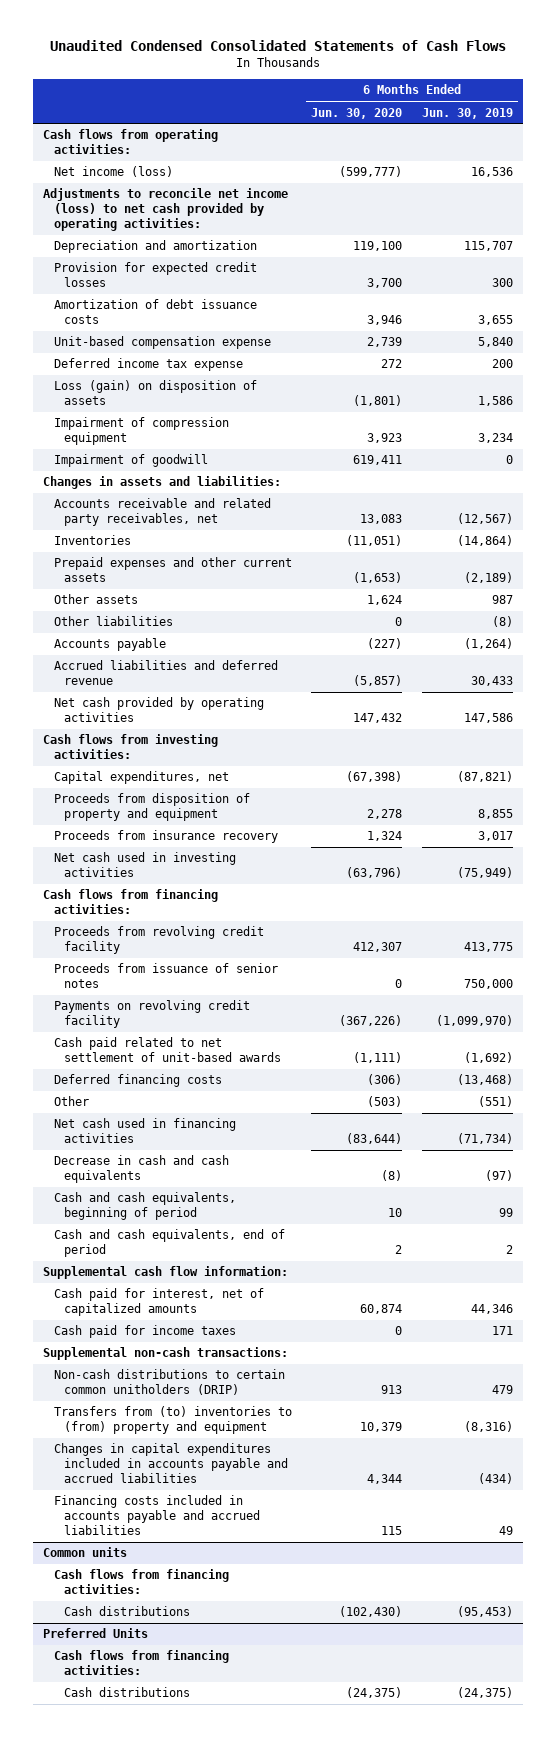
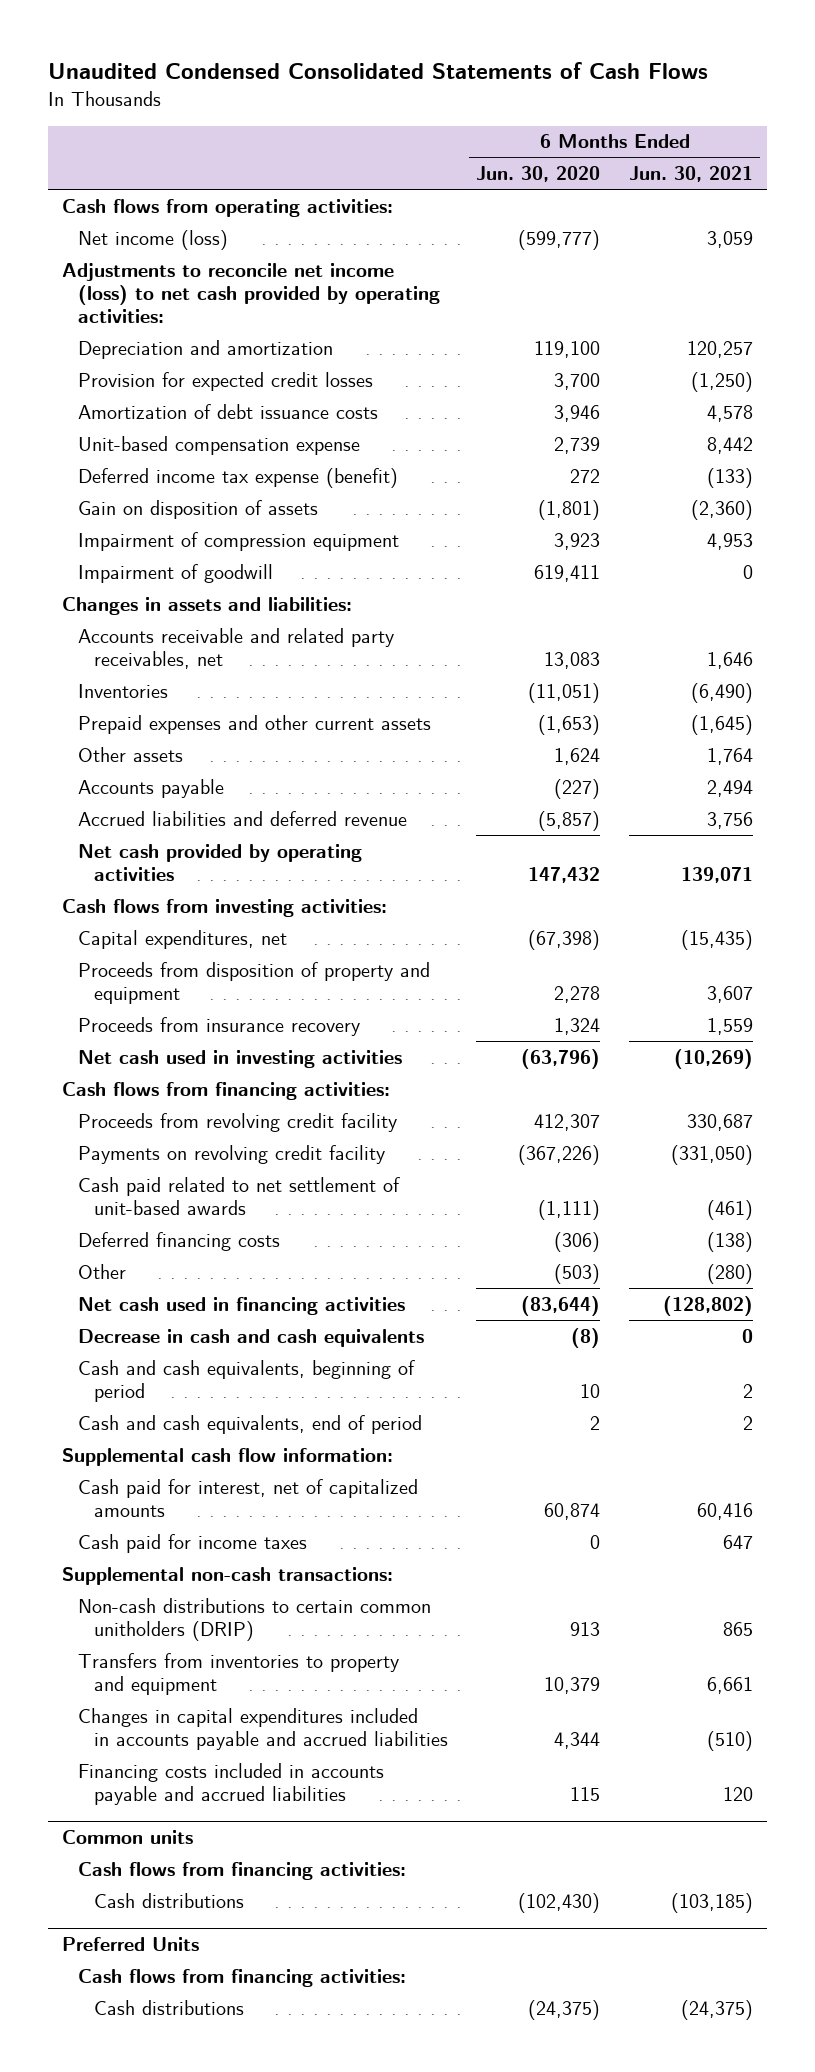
[422,107,514,119] Jun. 30, 2019 -> none
none -> [629,166,754,183] Jun. 30, 2021
[53,358,243,372] Deferred income tax expense -> [77,467,398,488] Deferred income tax expense (benefit)
[53,380,257,406] Loss (gain) on disposition of assets -> [77,499,318,519] Gain on disposition of assets
[53,616,173,627] Other liabilities -> none
[53,963,278,989] Proceeds from issuance of senior notes -> none
[53,1406,292,1435] Transfers from (to) inventories to (from) property and equipment -> [77,1652,399,1695] Transfers from inventories to property and equipment

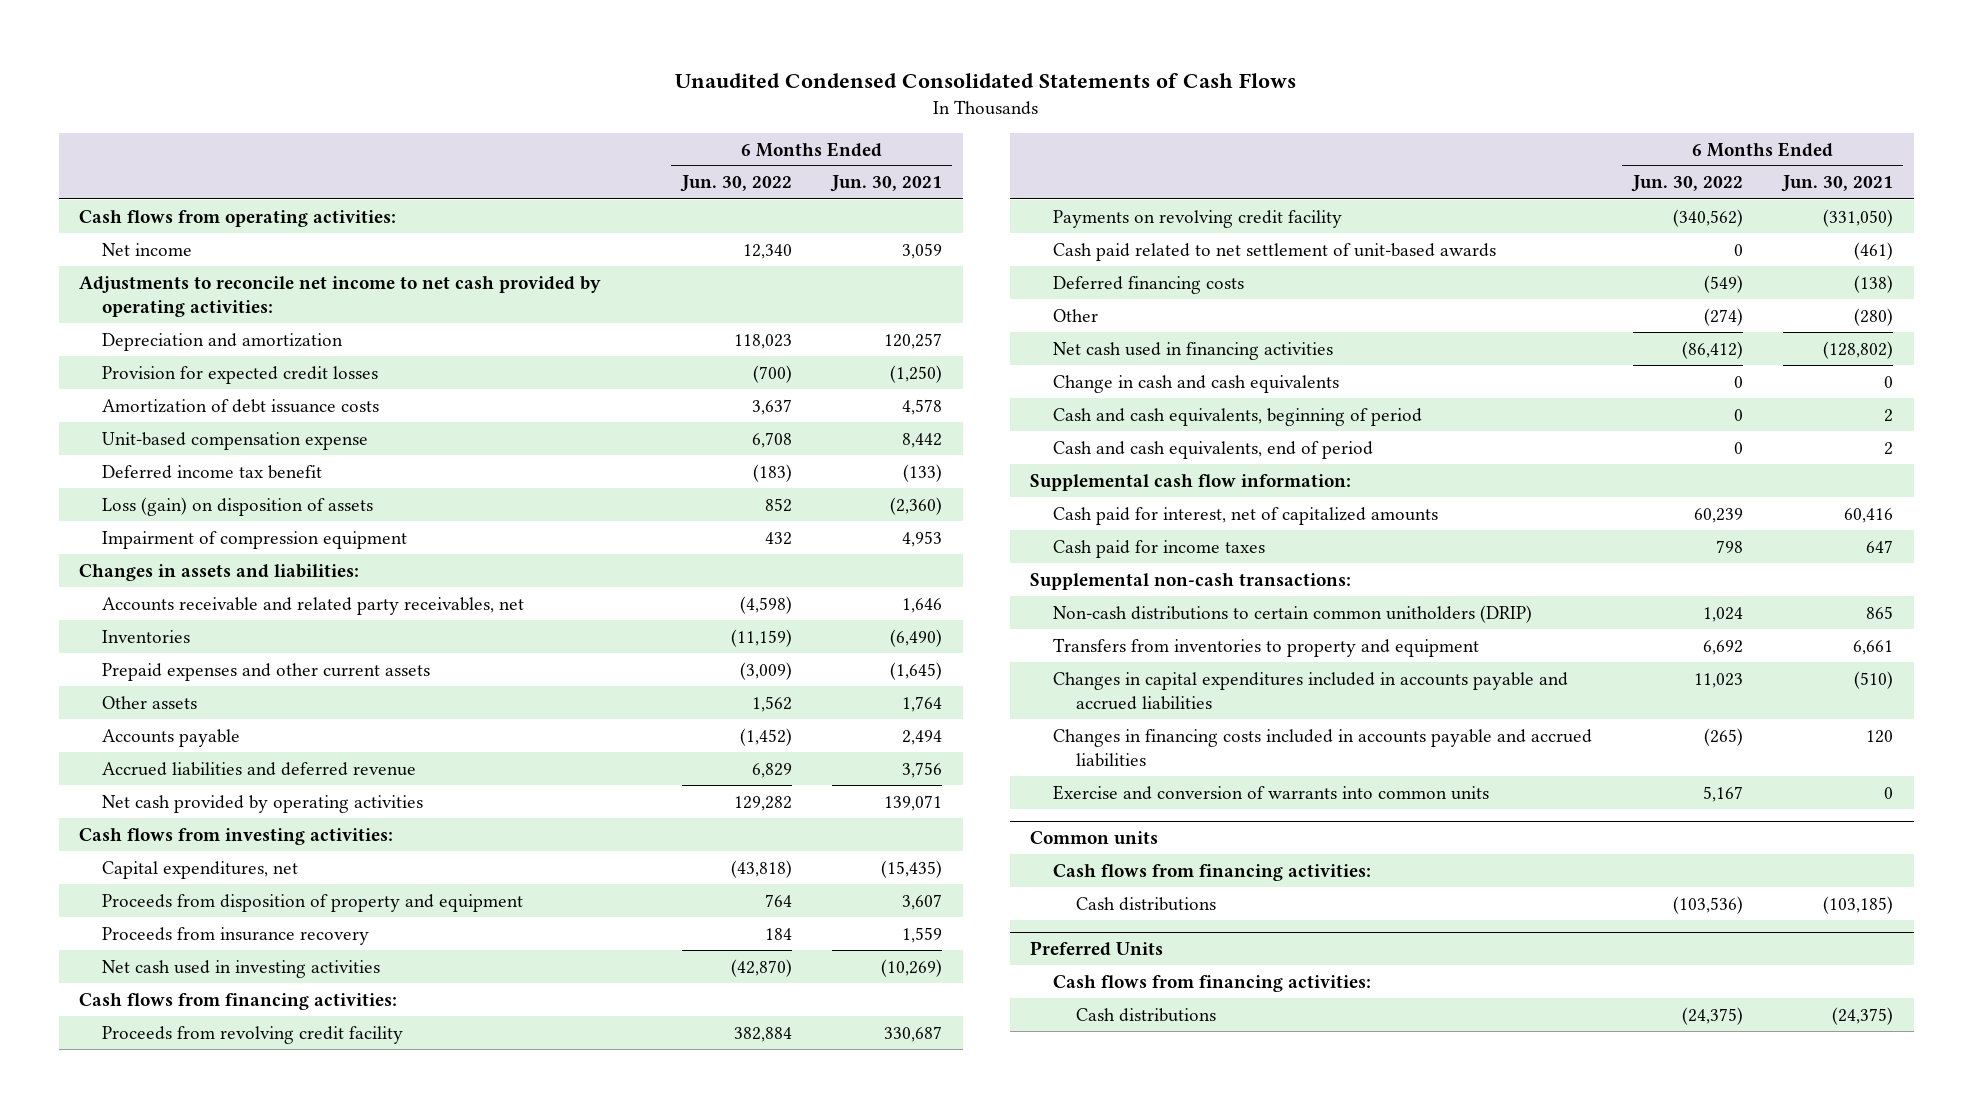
[476,166,601,183] Jun. 30, 2020 -> none
none -> [679,175,792,193] Jun. 30, 2022
[77,229,228,250] Net income (loss) -> [101,242,192,256] Net income
[62,262,440,323] Adjustments to reconcile net income (loss) to net cash provided by operating activities: -> [79,275,602,317] Adjustments to reconcile net income to net cash provided by operating activities:
[77,467,398,488] Deferred income tax expense (benefit) -> [101,464,322,479] Deferred income tax benefit
[77,499,318,519] Gain on disposition of assets -> [101,496,373,516] Loss (gain) on disposition of assets
[77,563,273,583] Impairment of goodwill -> none
[77,1328,424,1347] Decrease in cash and cash equivalents -> [1052,374,1339,393] Change in cash and cash equivalents
[77,1762,384,1805] Financing costs included in accounts payable and accrued liabilities -> [1052,728,1592,767] Changes in financing costs included in accounts payable and accrued liabilities
none -> [1052,784,1489,800] Exercise and conversion of warrants into common units

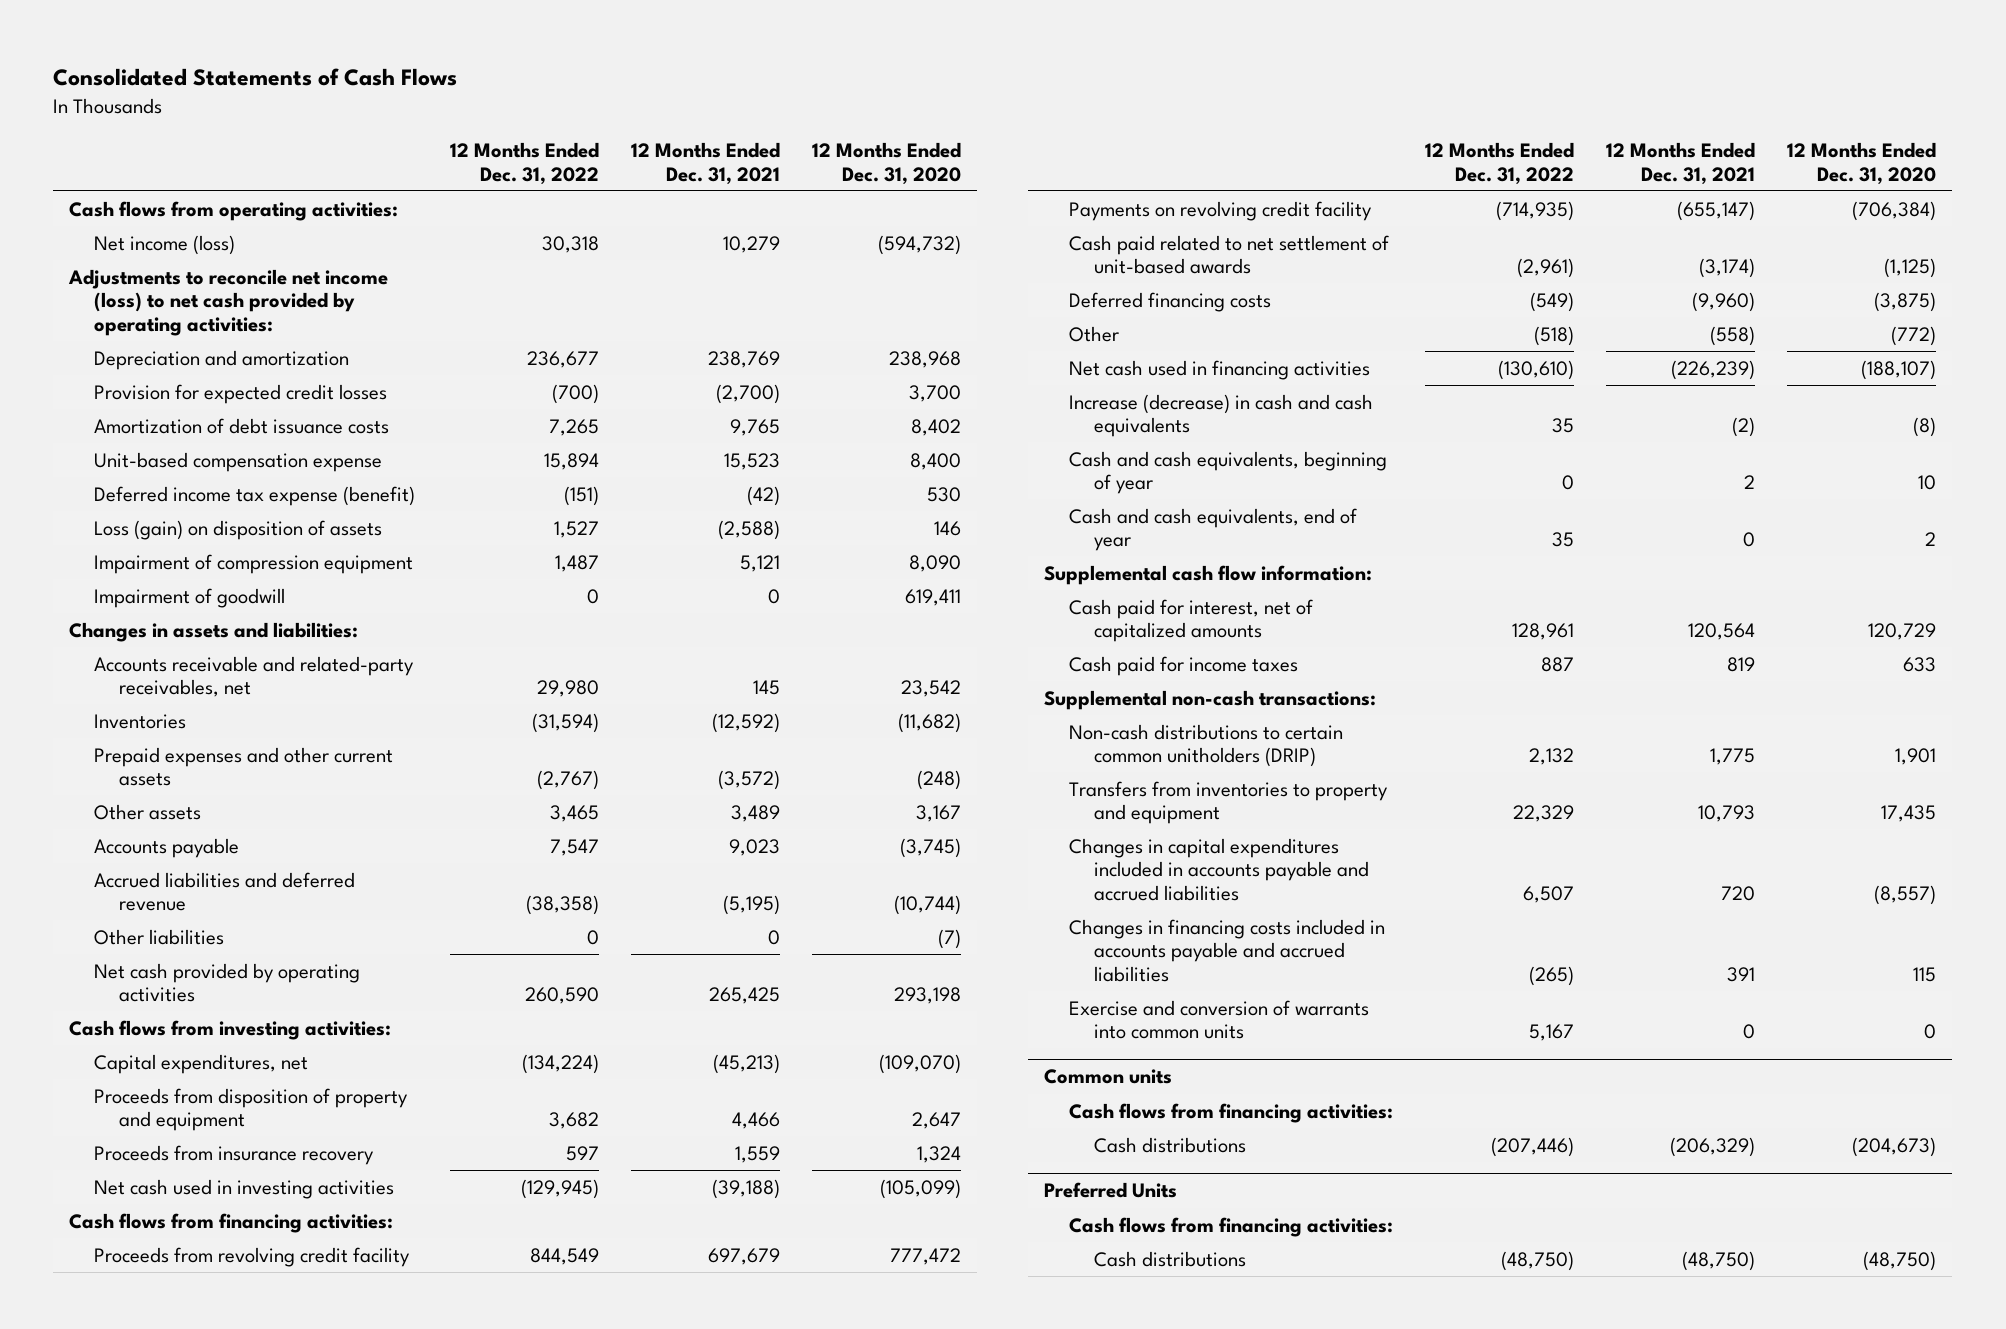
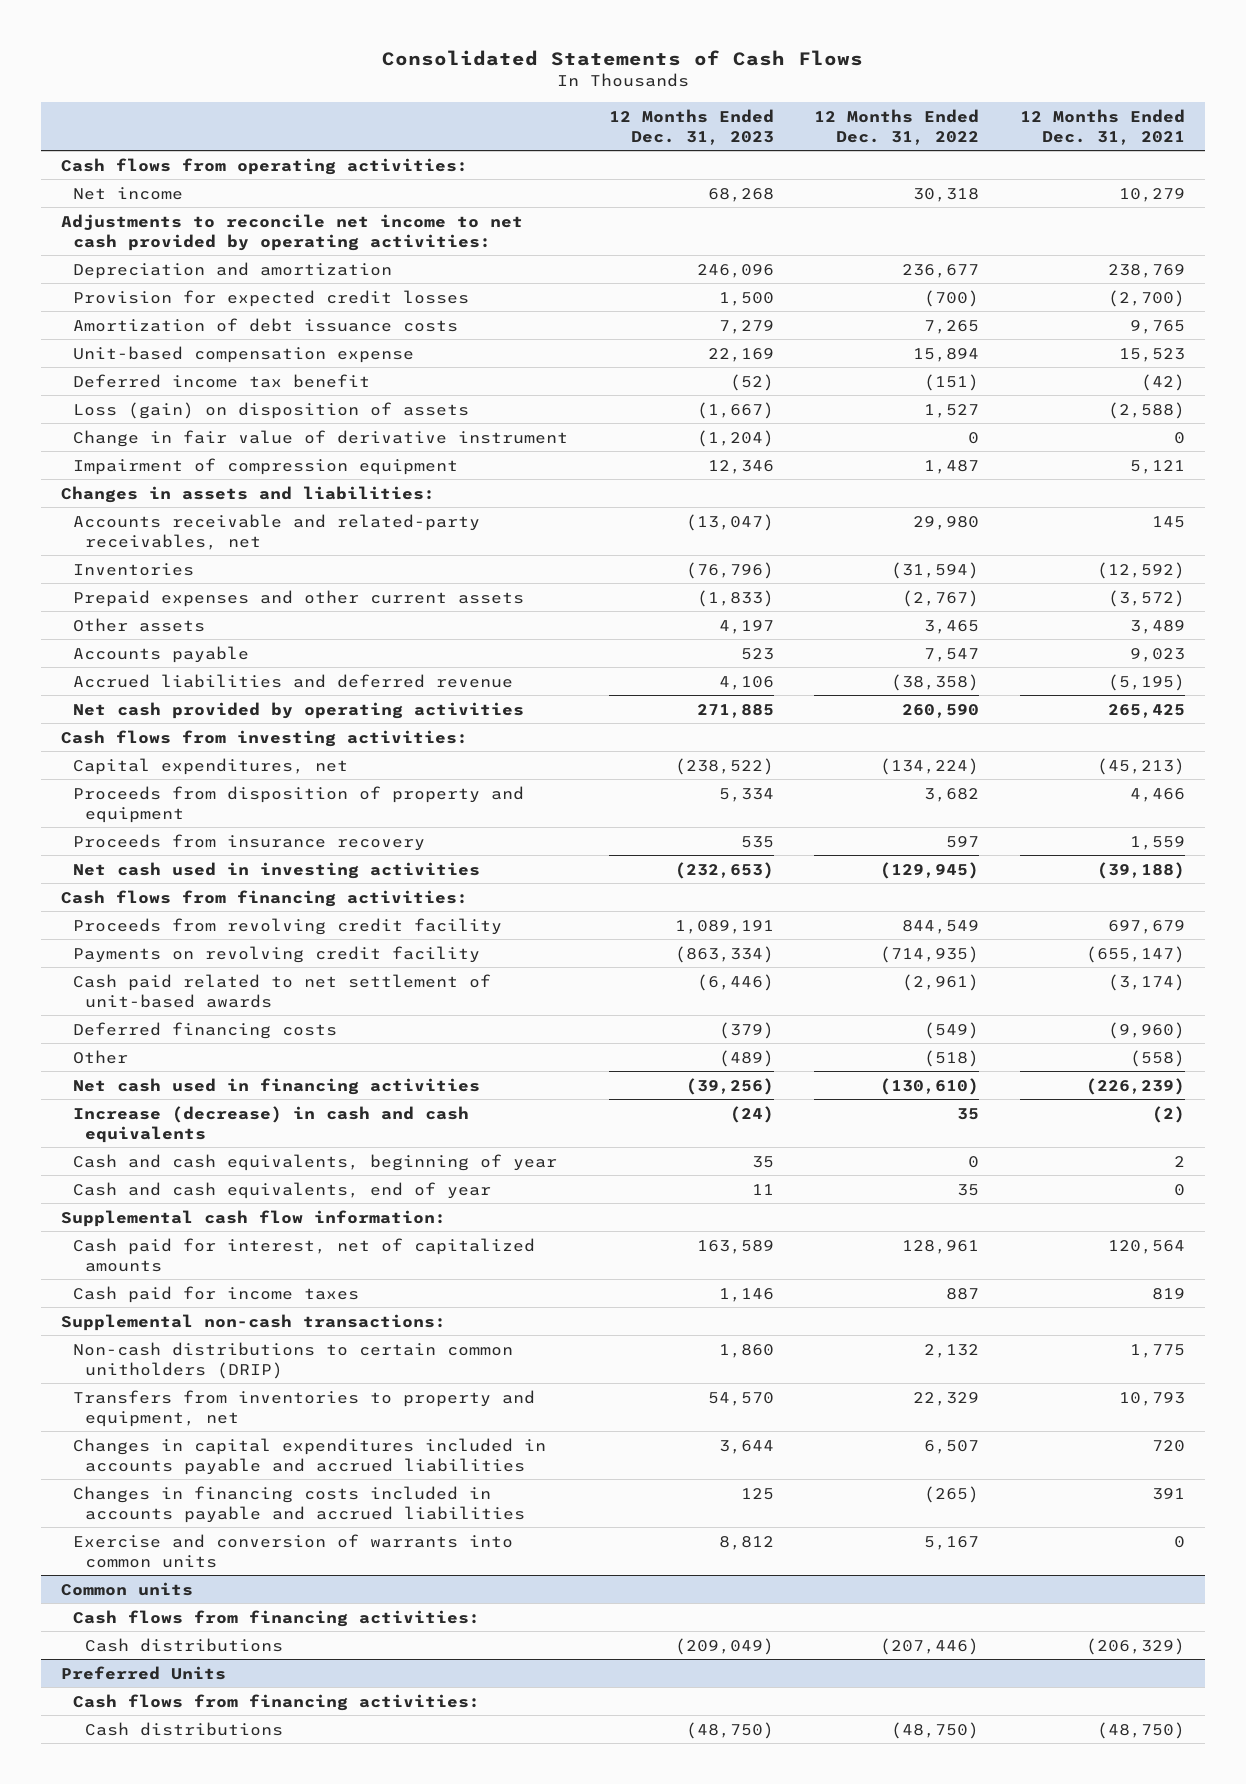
[812,142,962,185] 12 Months Ended Dec. 31, 2020 -> none
none -> [608,108,774,145] 12 Months Ended Dec. 31, 2023
[94,234,236,255] Net income (loss) -> [73,186,184,200] Net income
[68,268,389,336] Adjustments to reconcile net income (loss) to net cash provided by operating activities: -> [60,213,523,251] Adjustments to reconcile net income to net cash provided by operating activities:
[94,485,416,506] Deferred income tax expense (benefit) -> [73,373,371,388] Deferred income tax benefit
none -> [73,429,569,447] Change in fair value of derivative instrument
[94,587,286,608] Impairment of goodwill -> none
[94,928,225,945] Other liabilities -> none
[1069,780,1389,825] Transfers from inventories to property and equipment -> [73,1389,536,1427] Transfers from inventories to property and equipment, net

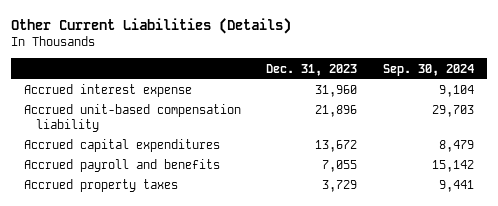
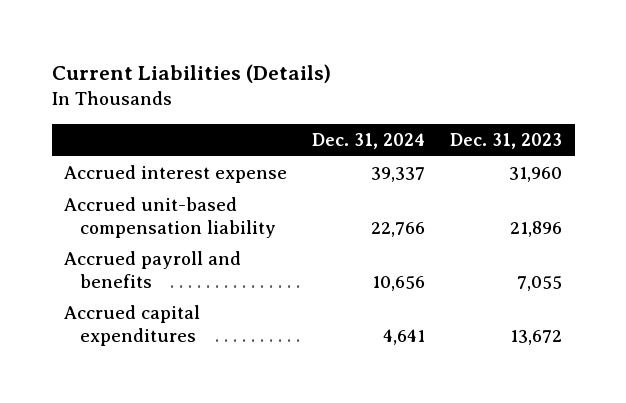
[10,17,291,34] Other Current Liabilities (Details) -> [51,64,331,84] Current Liabilities (Details)
[383,63,475,76] Sep. 30, 2024 -> none
none -> [312,133,426,150] Dec. 31, 2024
[23,179,178,193] Accrued property taxes -> none
[23,139,220,153] Accrued capital expenditures -> [64,305,201,346] Accrued capital expenditures

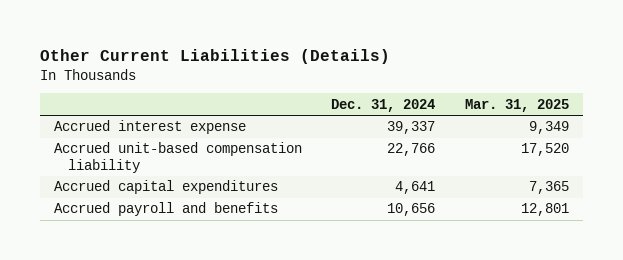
[51,64,331,84] Current Liabilities (Details) -> [39,49,390,65] Other Current Liabilities (Details)
[450,133,563,150] Dec. 31, 2023 -> none
none -> [464,98,569,112] Mar. 31, 2025
[64,251,242,288] Accrued payroll and benefits -> [54,202,279,217] Accrued payroll and benefits

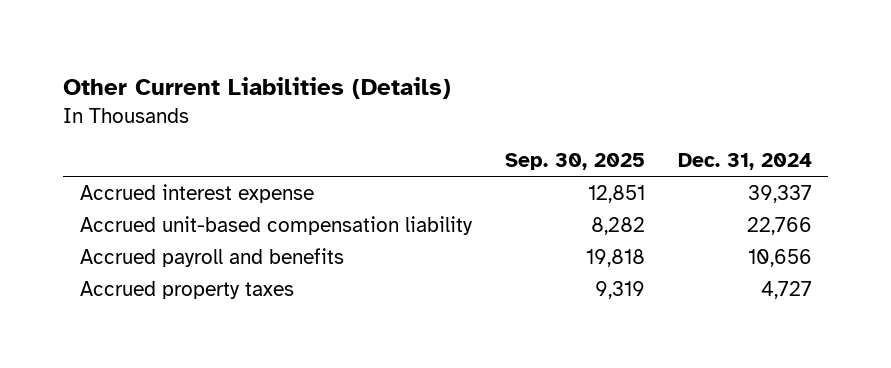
[464,98,569,112] Mar. 31, 2025 -> none
none -> [504,153,645,171] Sep. 30, 2025
[54,180,279,195] Accrued capital expenditures -> none
none -> [79,281,294,300] Accrued property taxes

